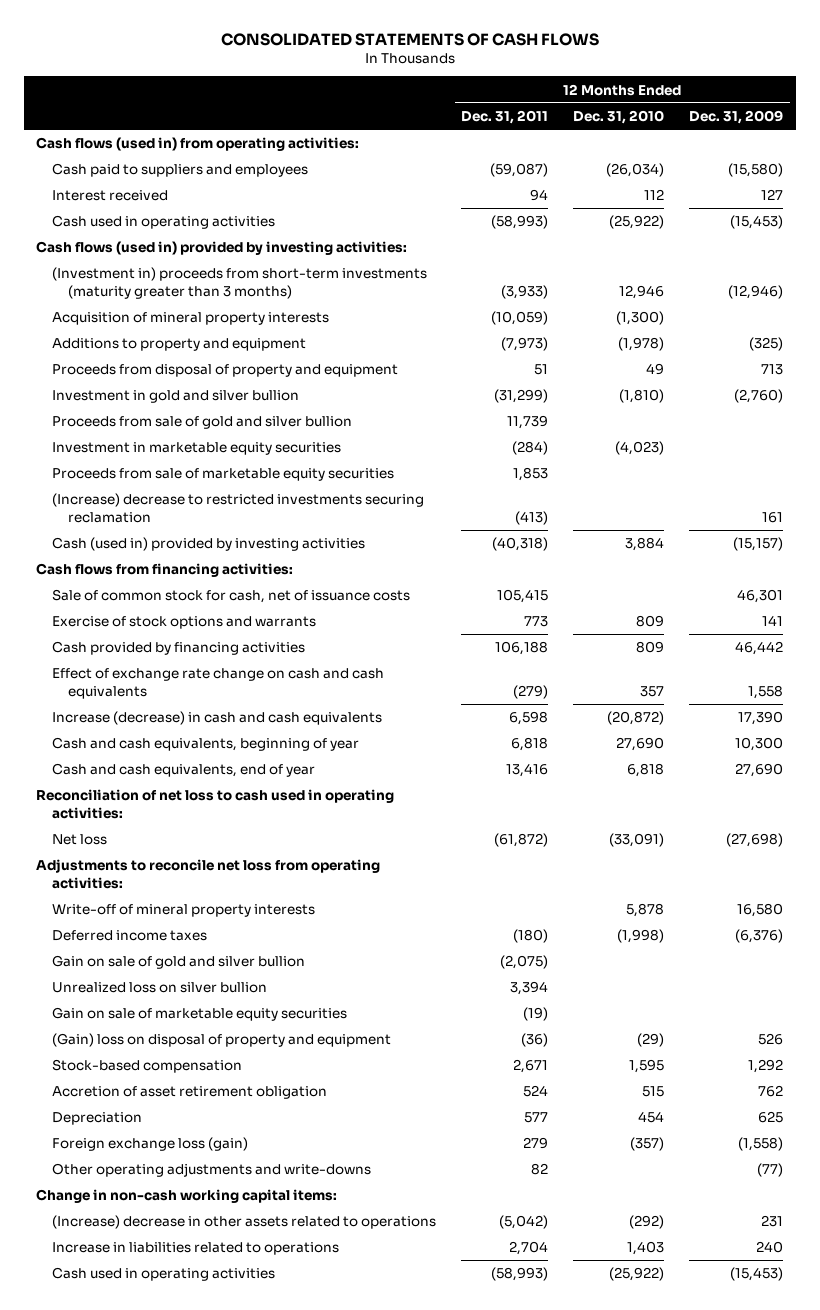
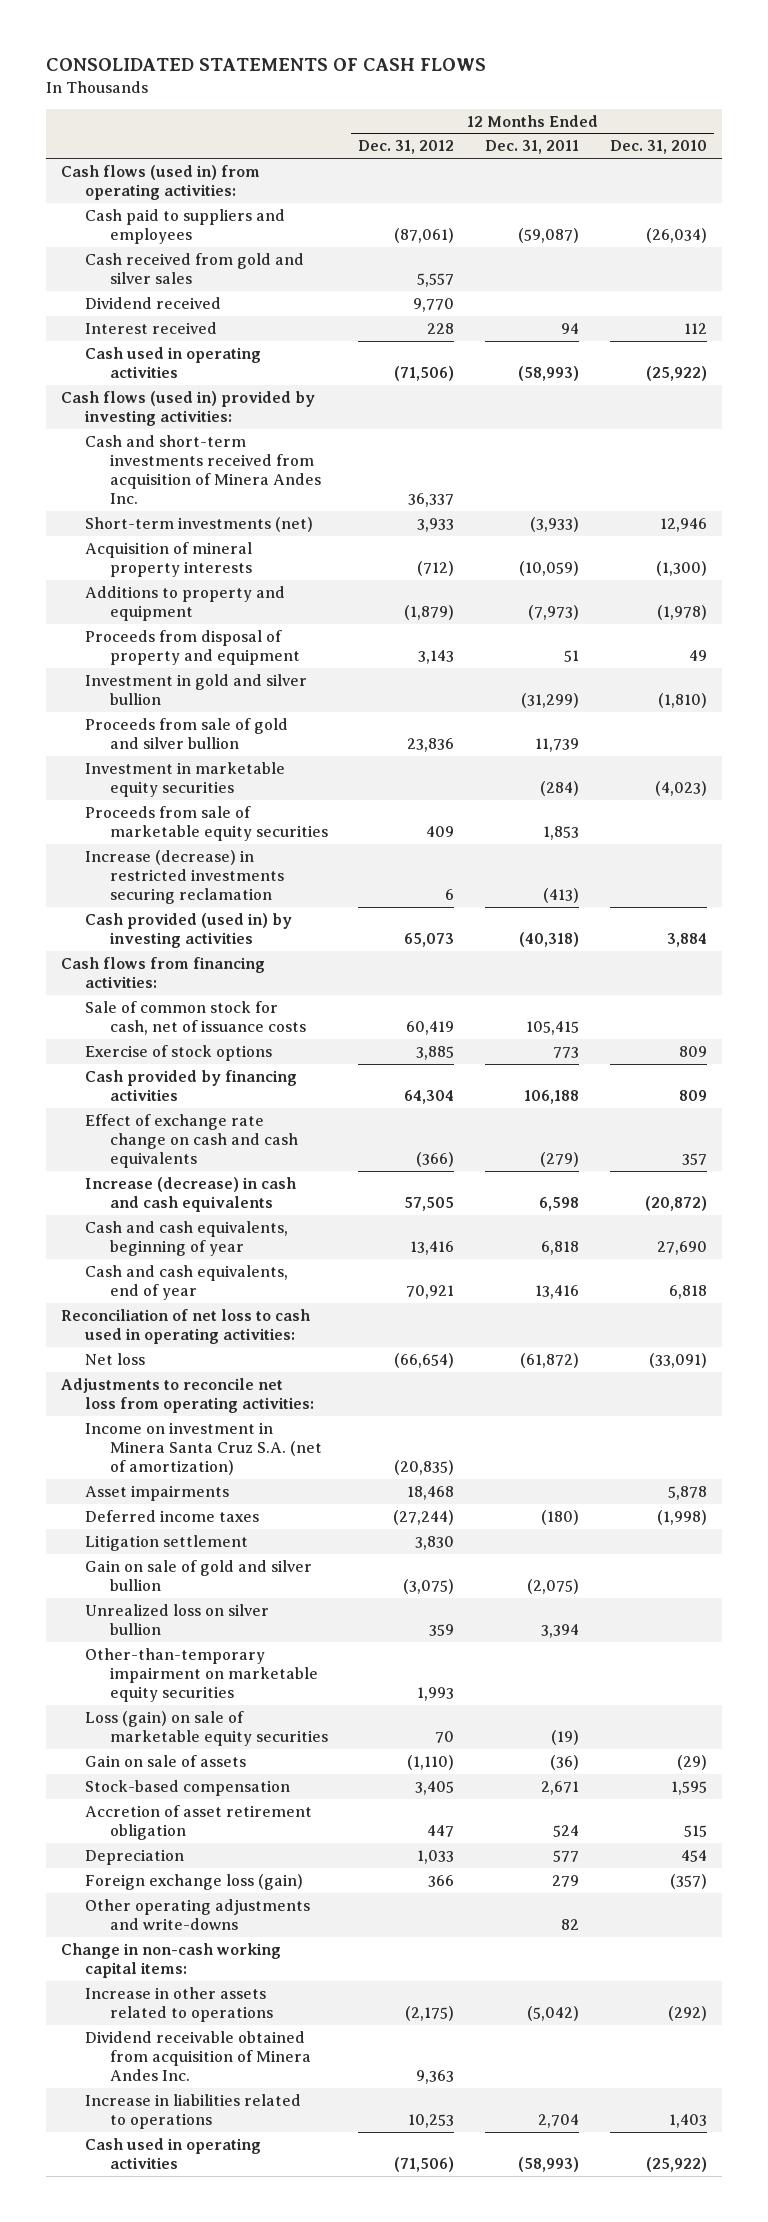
[689,109,784,124] Dec. 31, 2009 -> none
none -> [358,140,455,155] Dec. 31, 2012
none -> [85,252,305,284] Cash received from gold and silver sales
none -> [85,296,222,309] Dividend received
none -> [85,434,321,504] Cash and short-term investments received from acquisition of Minera Andes Inc.
[52,267,428,299] (Investment in) proceeds from short-term investments (maturity greater than 3 months) -> [85,516,314,532] Short-term investments (net)
[52,493,425,523] (Increase) decrease to restricted investments securing reclamation -> [85,849,284,904] Increase (decrease) in restricted investments securing reclamation
[52,537,366,552] Cash (used in) provided by investing activities -> [85,912,293,948] Cash provided (used in) by investing activities
[52,616,317,630] Exercise of stock options and warrants -> [85,1044,273,1061] Exercise of stock options
none -> [85,1421,322,1475] Income on investment in Minera Santa Cruz S.A. (net of amortization)
[52,904,316,918] Write-off of mineral property interests -> [85,1484,230,1501] Asset impairments
none -> [85,1534,249,1551] Litigation settlement
none -> [85,1647,318,1702] Other-than-temporary impairment on marketable equity securities
[52,1007,348,1022] Gain on sale of marketable equity securities -> [85,1710,328,1746] Loss (gain) on sale of marketable equity securities
[52,1033,392,1048] (Gain) loss on disposal of property and equipment -> [85,1754,247,1767] Gain on sale of assets
[52,1215,437,1230] (Increase) decrease in other assets related to operations -> [85,1986,273,2022] Increase in other assets related to operations
none -> [85,2030,311,2081] Dividend receivable obtained from acquisition of Minera Andes Inc.

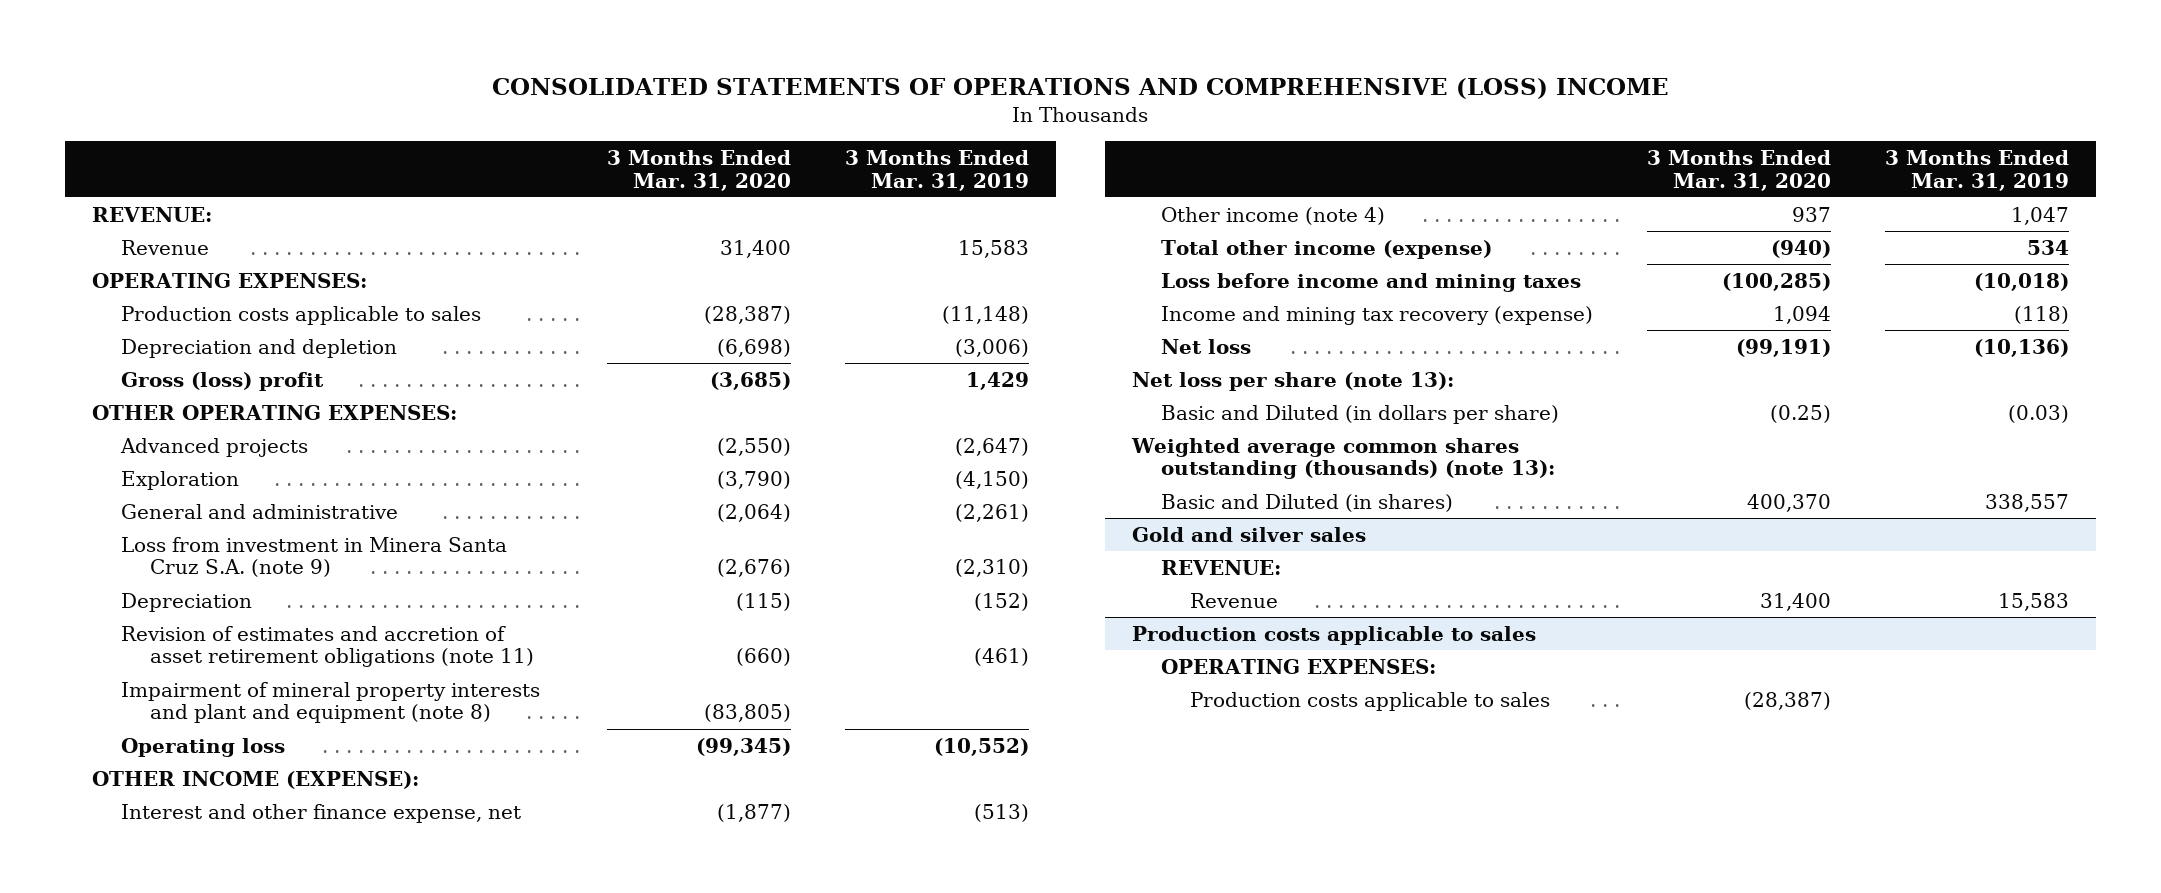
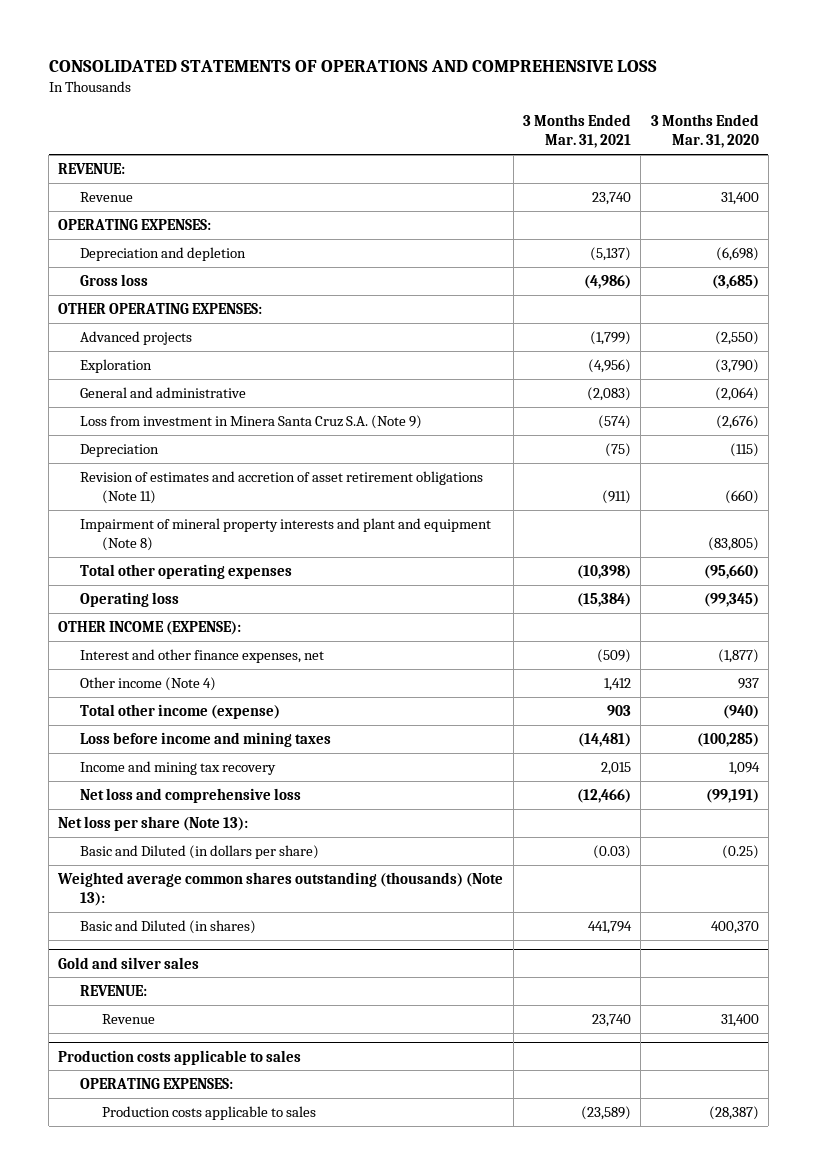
[492,78,1670,100] CONSOLIDATED STATEMENTS OF OPERATIONS AND COMPREHENSIVE (LOSS) INCOME -> [48,59,657,72] CONSOLIDATED STATEMENTS OF OPERATIONS AND COMPREHENSIVE LOSS
[845,149,1030,191] 3 Months Ended Mar. 31, 2019 -> none
none -> [523,114,632,149] 3 Months Ended Mar. 31, 2021
[121,305,482,325] Production costs applicable to sales -> none
[121,371,325,391] Gross (loss) profit -> [80,273,149,286] Gross loss
[121,536,508,578] Loss from investment in Minera Santa Cruz S.A. (note 9) -> [80,414,423,429] Loss from investment in Minera Santa Cruz S.A. (Note 9)
[121,625,535,668] Revision of estimates and accretion of asset retirement obligations (note 11) -> [80,470,484,505] Revision of estimates and accretion of asset retirement obligations (Note 11)
[121,681,541,724] Impairment of mineral property interests and plant and equipment (note 8) -> [80,517,492,552] Impairment of mineral property interests and plant and equipment (Note 8)
none -> [80,563,293,579] Total other operating expenses
[121,803,522,823] Interest and other finance expense, net -> [80,648,325,663] Interest and other finance expenses, net
[1161,206,1386,225] Other income (note 4) -> [80,676,217,691] Other income (Note 4)
[1161,305,1594,325] Income and mining tax recovery (expense) -> [80,760,277,775] Income and mining tax recovery
[1161,338,1252,354] Net loss -> [80,787,302,803] Net loss and comprehensive loss
[1131,371,1454,391] Net loss per share (note 13): -> [58,815,249,831] Net loss per share (Note 13):
[1130,437,1556,480] Weighted average common shares outstanding (thousands) (note 13): -> [57,871,504,907] Weighted average common shares outstanding (thousands) (Note 13):

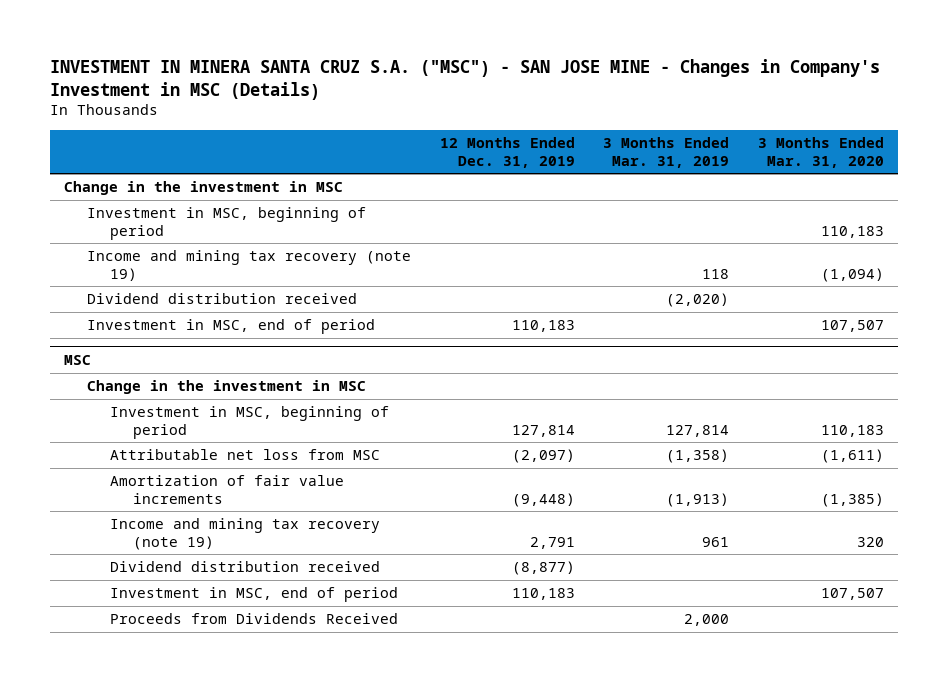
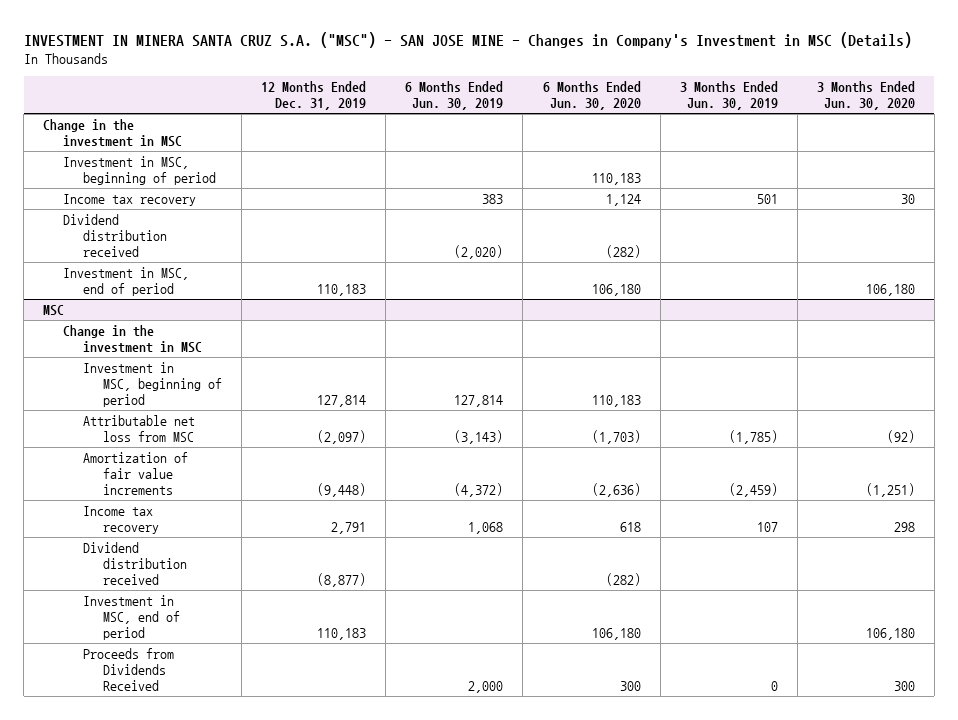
[603,137,730,168] 3 Months Ended Mar. 31, 2019 -> none
[757,137,884,168] 3 Months Ended Mar. 31, 2020 -> none
none -> [405,80,504,110] 6 Months Ended Jun. 30, 2019
none -> [542,80,641,110] 6 Months Ended Jun. 30, 2020
none -> [679,80,778,110] 3 Months Ended Jun. 30, 2019
none -> [816,80,915,110] 3 Months Ended Jun. 30, 2020
[87,250,412,281] Income and mining tax recovery (note 19) -> [63,193,197,206] Income tax recovery
[110,518,381,550] Income and mining tax recovery (note 19) -> [83,505,160,534] Income tax recovery

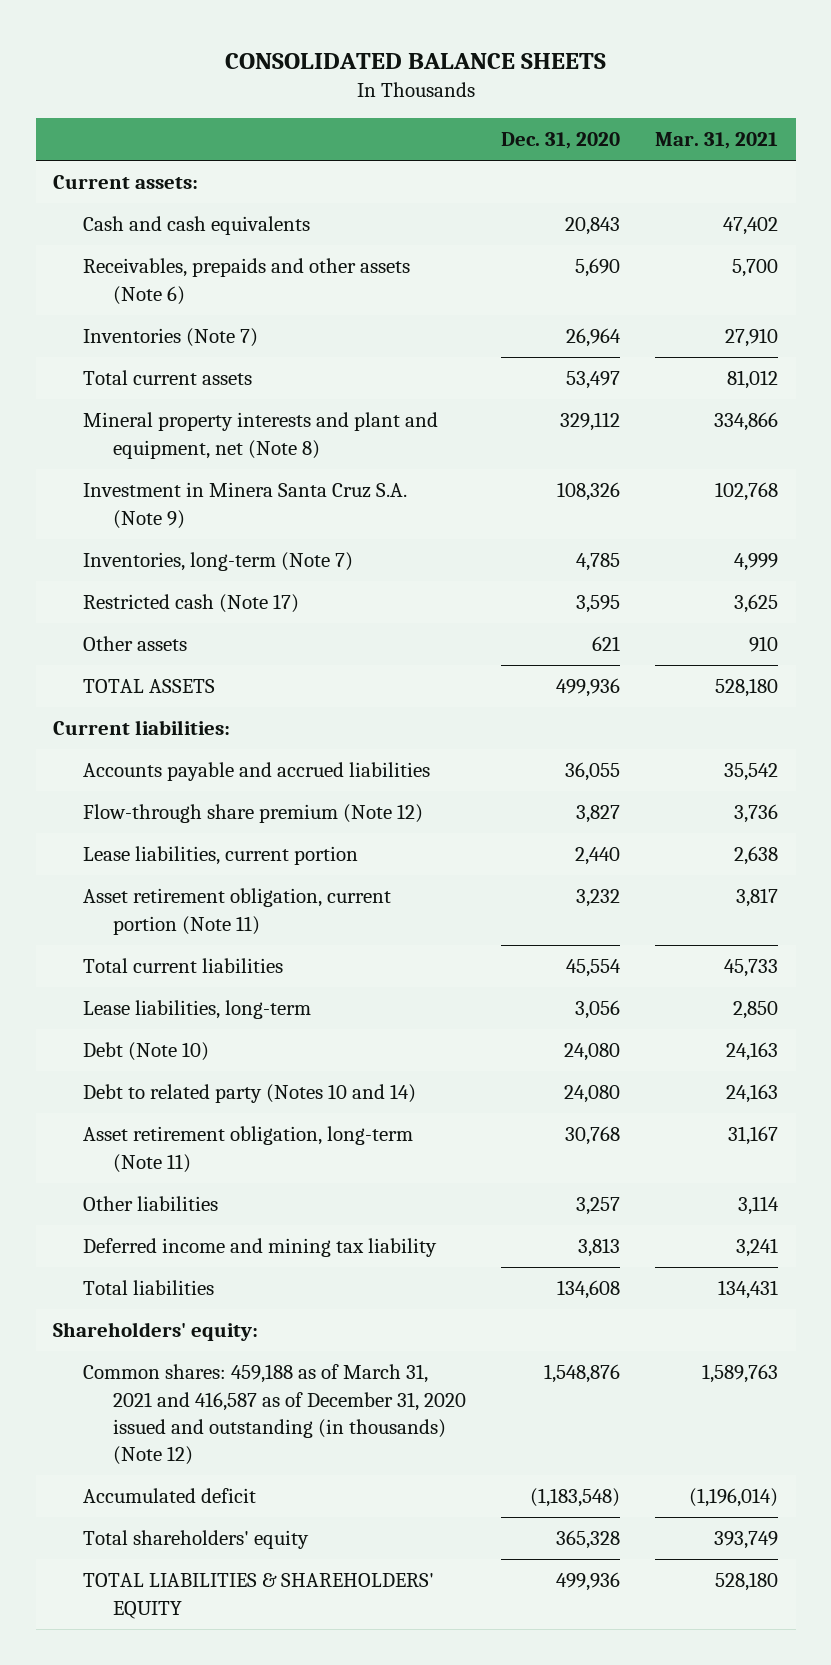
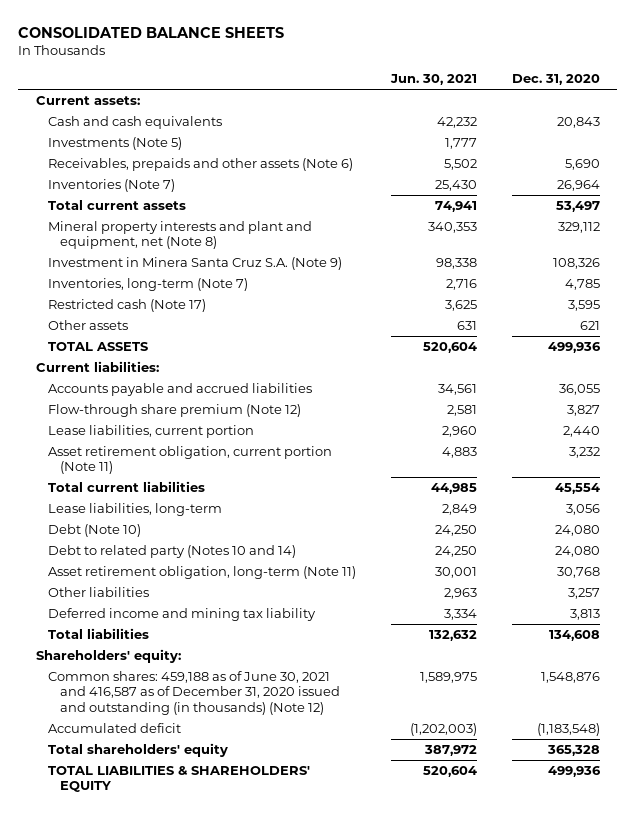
[655,132,779,150] Mar. 31, 2021 -> none
none -> [389,74,477,86] Jun. 30, 2021
none -> [47,136,182,150] Investments (Note 5)
[83,1364,467,1466] Common shares: 459,188 as of March 31, 2021 and 416,587 as of December 31, 2020 issued and outstanding (in thousands) (Note 12) -> [47,670,340,715] Common shares: 459,188 as of June 30, 2021 and 416,587 as of December 31, 2020 issued and outstanding (in thousands) (Note 12)

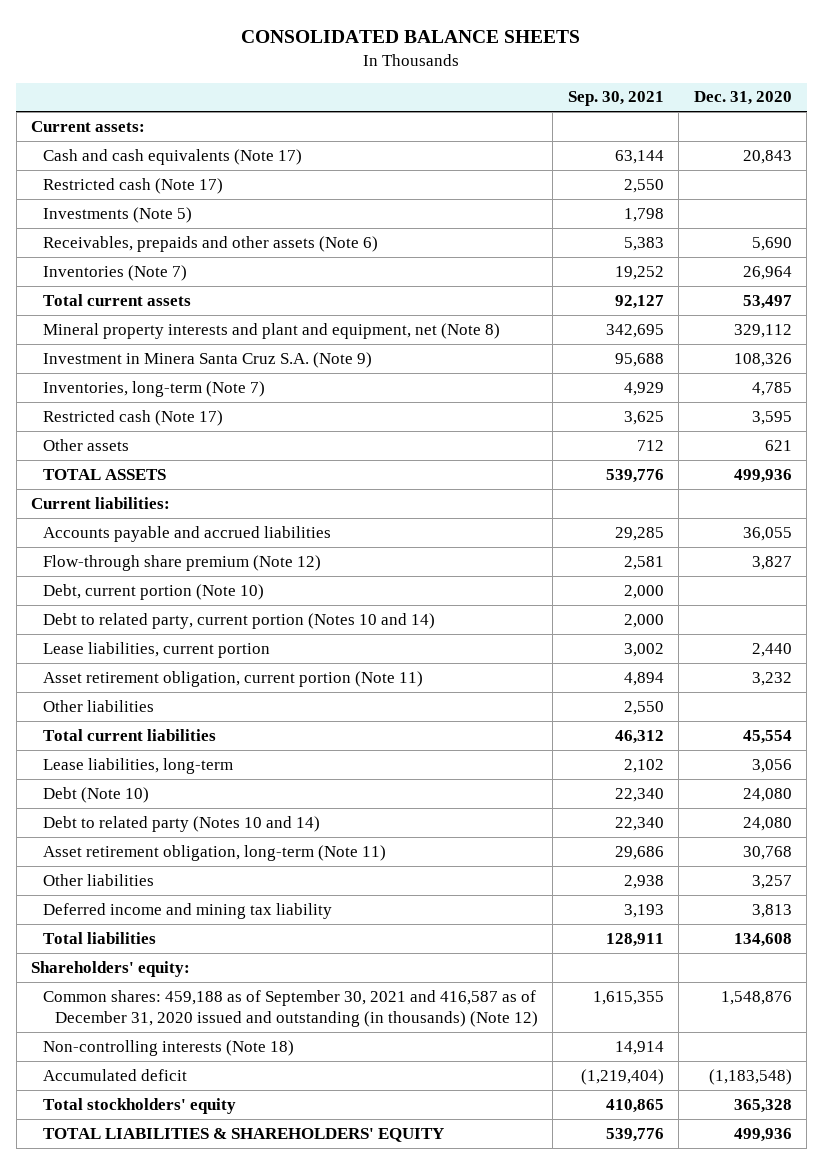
[389,74,477,86] Jun. 30, 2021 -> none
none -> [567,91,664,107] Sep. 30, 2021
[47,115,222,129] Cash and cash equivalents -> [43,148,303,165] Cash and cash equivalents (Note 17)
none -> [43,177,224,194] Restricted cash (Note 17)
none -> [43,583,265,600] Debt, current portion (Note 10)
none -> [43,612,436,629] Debt to related party, current portion (Notes 10 and 14)
none -> [43,699,155,712] Other liabilities
[47,670,340,715] Common shares: 459,188 as of June 30, 2021 and 416,587 as of December 31, 2020 issued and outstanding (in thousands) (Note 12) -> [43,989,539,1028] Common shares: 459,188 as of September 30, 2021 and 416,587 as of December 31, 2020 issued and outstanding (in thousands) (Note 12)
none -> [43,1039,295,1056] Non-controlling interests (Note 18)
[47,742,228,757] Total shareholders' equity -> [43,1097,237,1114] Total stockholders' equity

